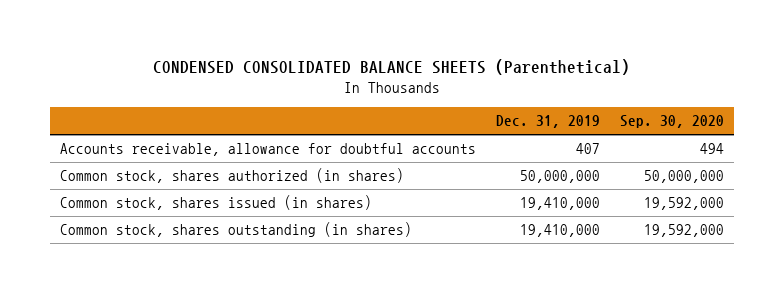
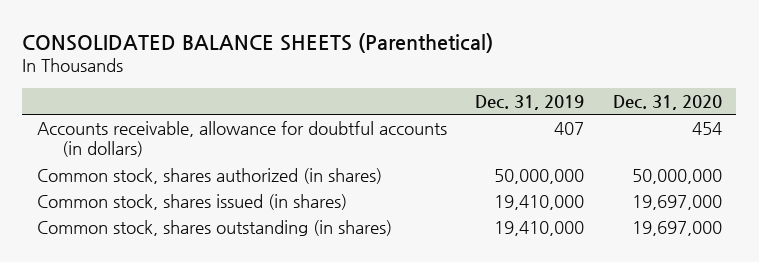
[153,59,631,76] CONDENSED CONSOLIDATED BALANCE SHEETS (Parenthetical) -> [22,32,494,53] CONSOLIDATED BALANCE SHEETS (Parenthetical)
[620,115,725,129] Sep. 30, 2020 -> none
none -> [613,95,723,111] Dec. 31, 2020
[59,143,476,157] Accounts receivable, allowance for doubtful accounts -> [36,120,447,158] Accounts receivable, allowance for doubtful accounts (in dollars)

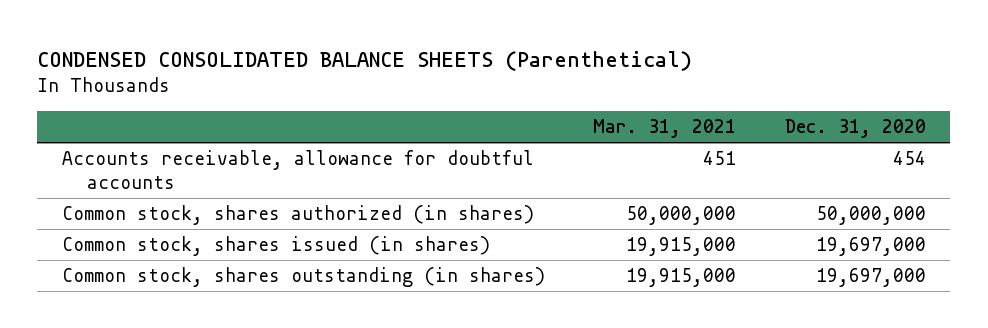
[22,32,494,53] CONSOLIDATED BALANCE SHEETS (Parenthetical) -> [37,50,693,71] CONDENSED CONSOLIDATED BALANCE SHEETS (Parenthetical)
[475,95,585,111] Dec. 31, 2019 -> none
none -> [593,118,737,138] Mar. 31, 2021
[36,120,447,158] Accounts receivable, allowance for doubtful accounts (in dollars) -> [61,150,534,189] Accounts receivable, allowance for doubtful accounts

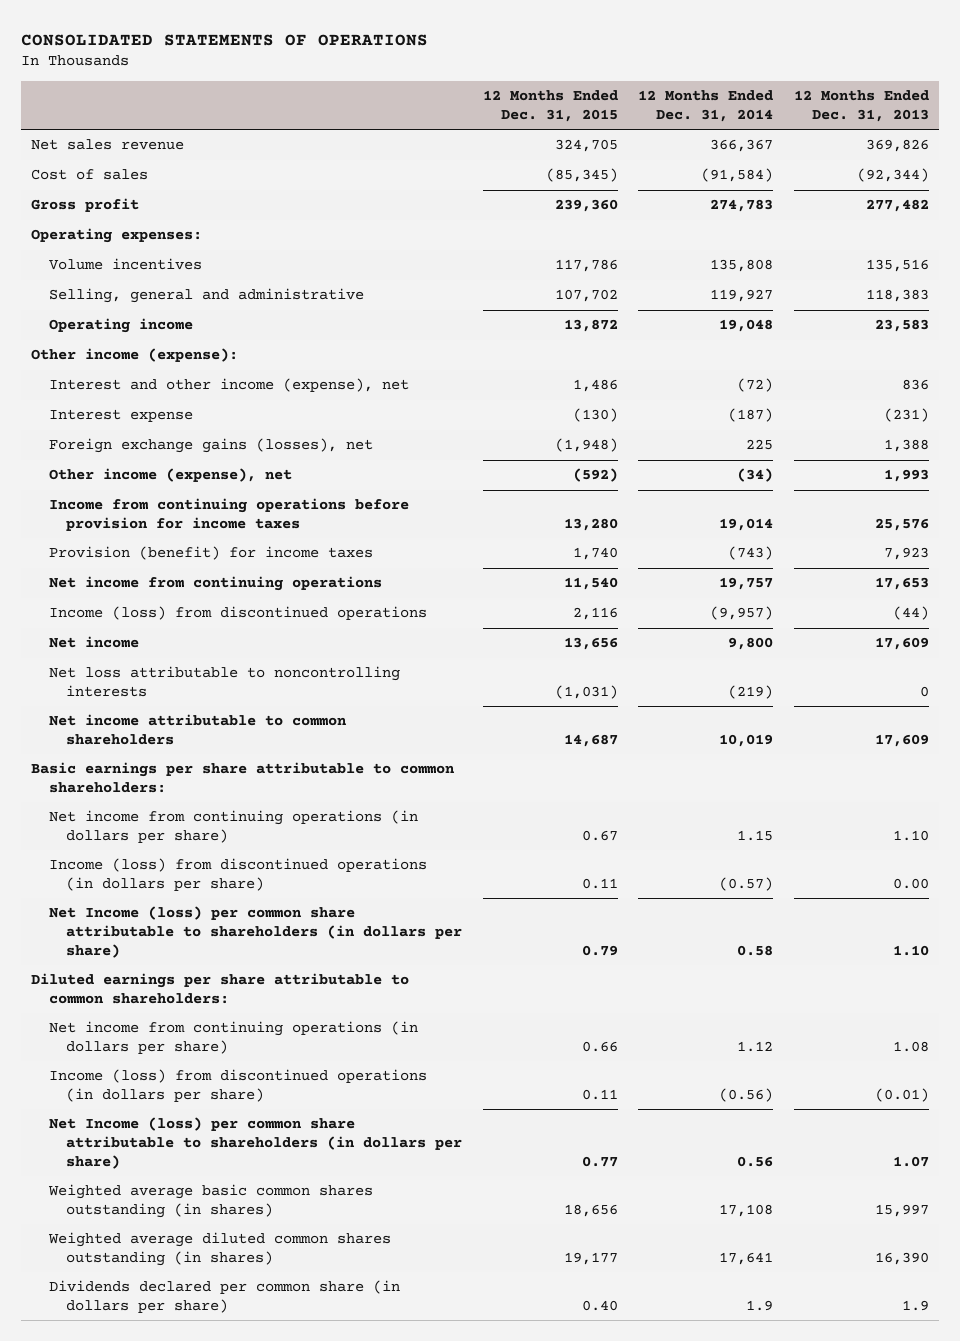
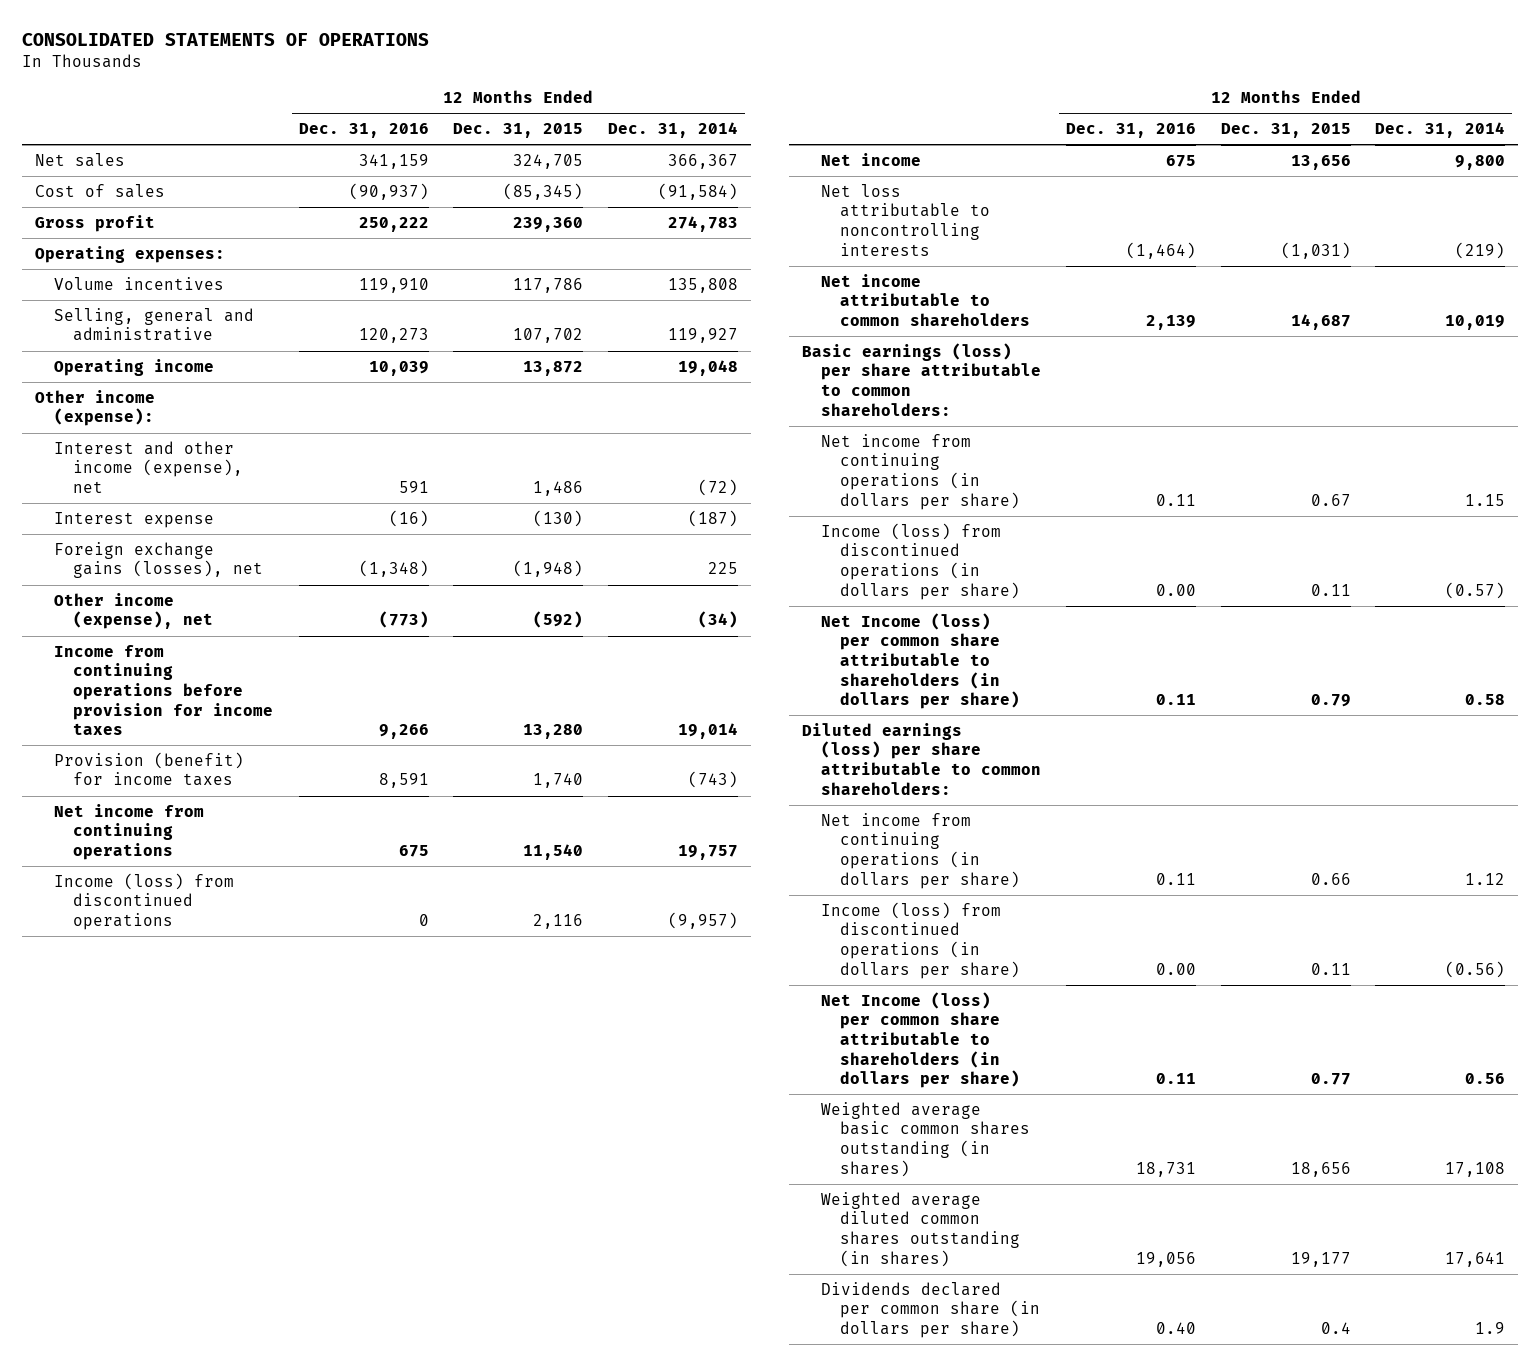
[794,90,930,122] 12 Months Ended Dec. 31, 2013 -> none
none -> [298,122,429,138] Dec. 31, 2016
[31,139,185,151] Net sales revenue -> [34,152,125,167] Net sales
[31,762,456,794] Basic earnings per share attributable to common shareholders: -> [801,342,1041,416] Basic earnings (loss) per share attributable to common shareholders:
[31,973,410,1005] Diluted earnings per share attributable to common shareholders: -> [801,722,1041,795] Diluted earnings (loss) per share attributable to common shareholders:
[581,1300,618,1312] 0.40 -> [1320,1322,1351,1335] 0.4

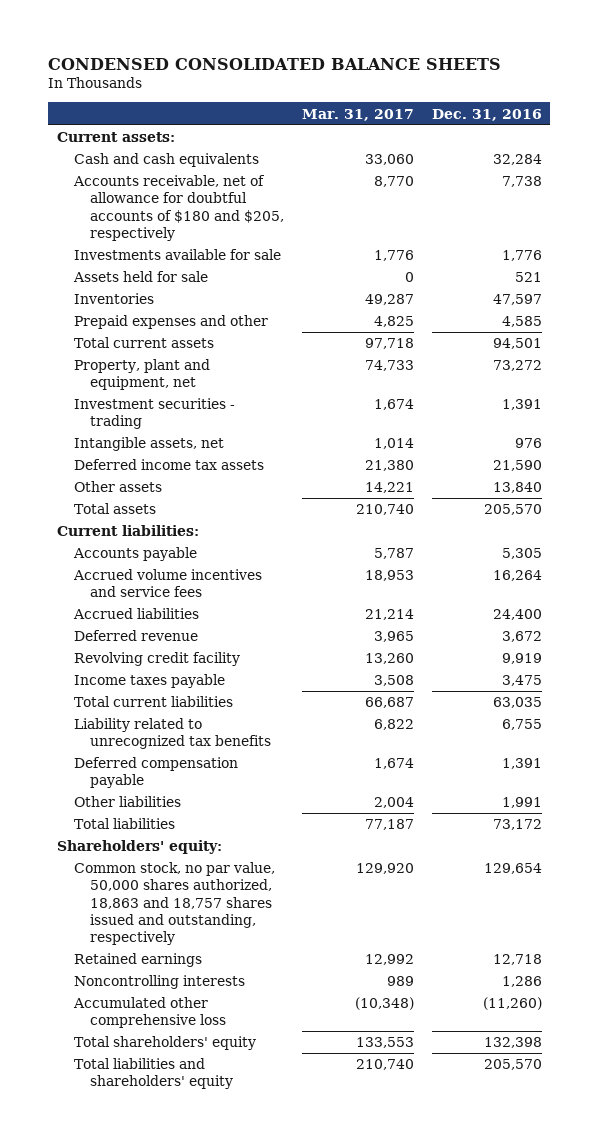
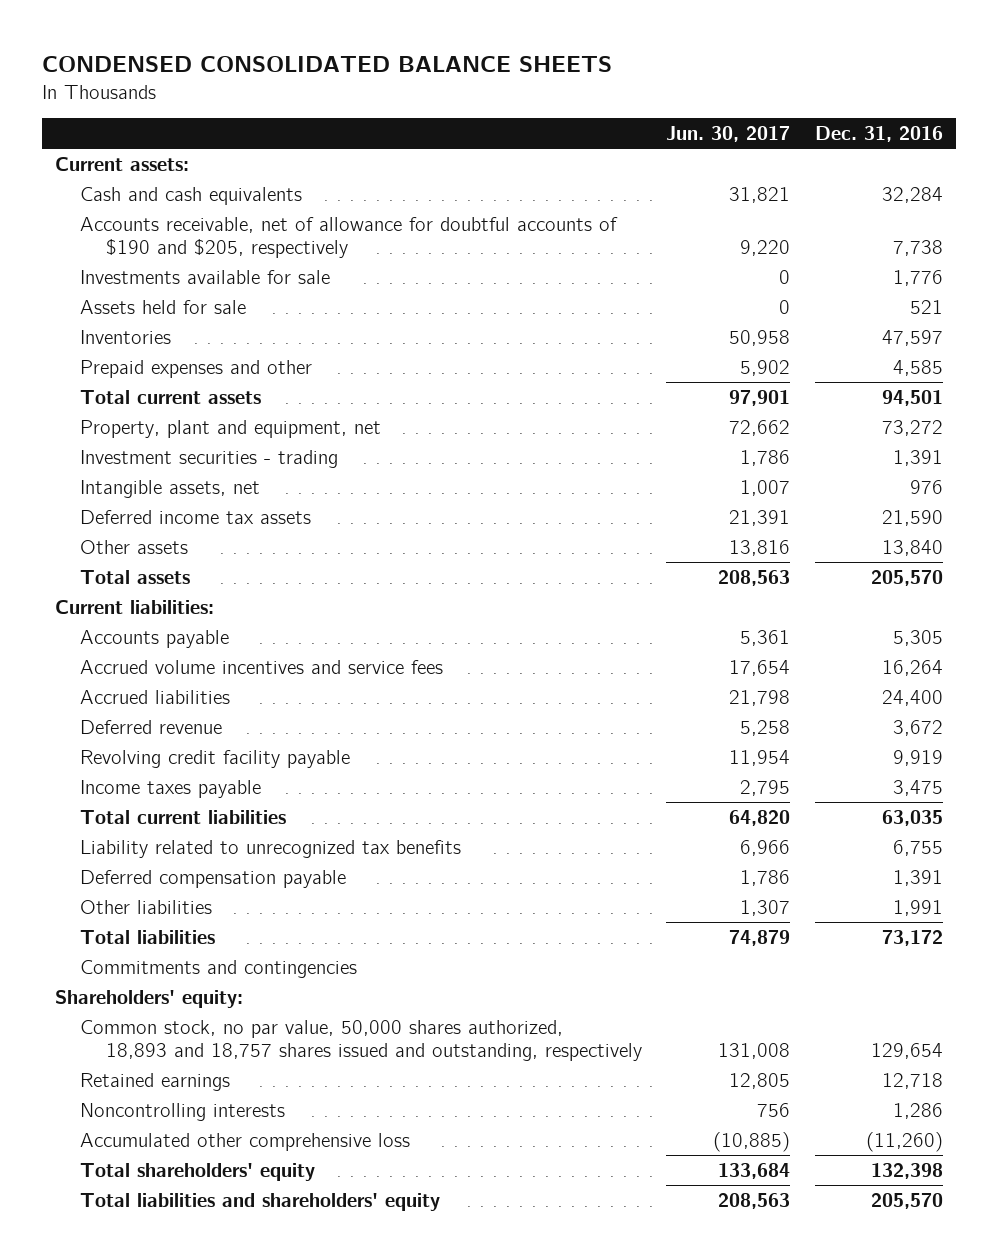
[301,108,414,121] Mar. 31, 2017 -> none
none -> [666,126,791,143] Jun. 30, 2017
[72,175,285,241] Accounts receivable, net of allowance for doubtful accounts of $180 and $205, respectively -> [80,216,619,258] Accounts receivable, net of allowance for doubtful accounts of $190 and $205, respectively
[73,652,240,667] Revolving credit facility -> [80,749,351,768] Revolving credit facility payable
none -> [80,959,358,978] Commitments and contingencies
[73,862,275,946] Common stock, no par value, 50,000 shares authorized, 18,863 and 18,757 shares issued and outstanding, respectively -> [80,1019,642,1061] Common stock, no par value, 50,000 shares authorized, 18,893 and 18,757 shares issued and outstanding, respectively

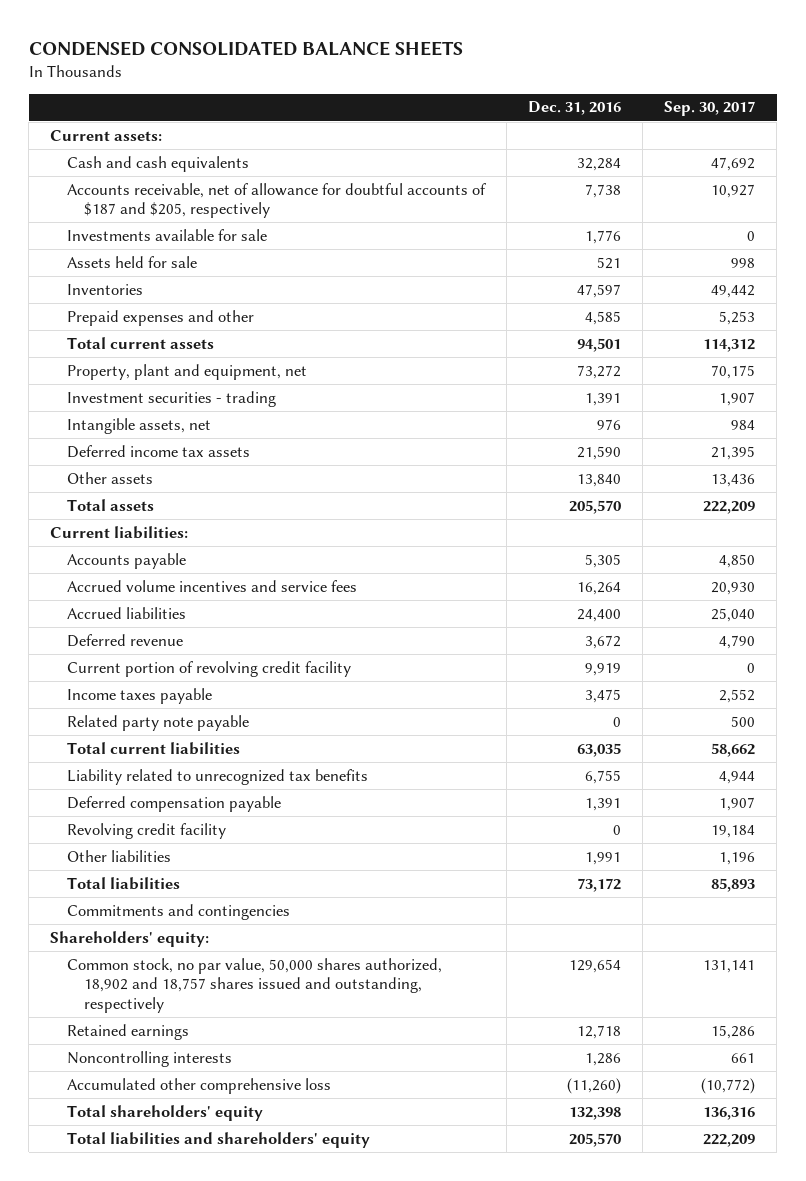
[666,126,791,143] Jun. 30, 2017 -> none
none -> [664,101,756,117] Sep. 30, 2017
[80,216,619,258] Accounts receivable, net of allowance for doubtful accounts of $190 and $205, respectively -> [67,182,487,219] Accounts receivable, net of allowance for doubtful accounts of $187 and $205, respectively
[80,749,351,768] Revolving credit facility payable -> [67,660,352,677] Current portion of revolving credit facility
none -> [67,714,250,731] Related party note payable
none -> [67,822,227,839] Revolving credit facility
[80,1019,642,1061] Common stock, no par value, 50,000 shares authorized, 18,893 and 18,757 shares issued and outstanding, respectively -> [67,957,443,1013] Common stock, no par value, 50,000 shares authorized, 18,902 and 18,757 shares issued and outstanding, respectively

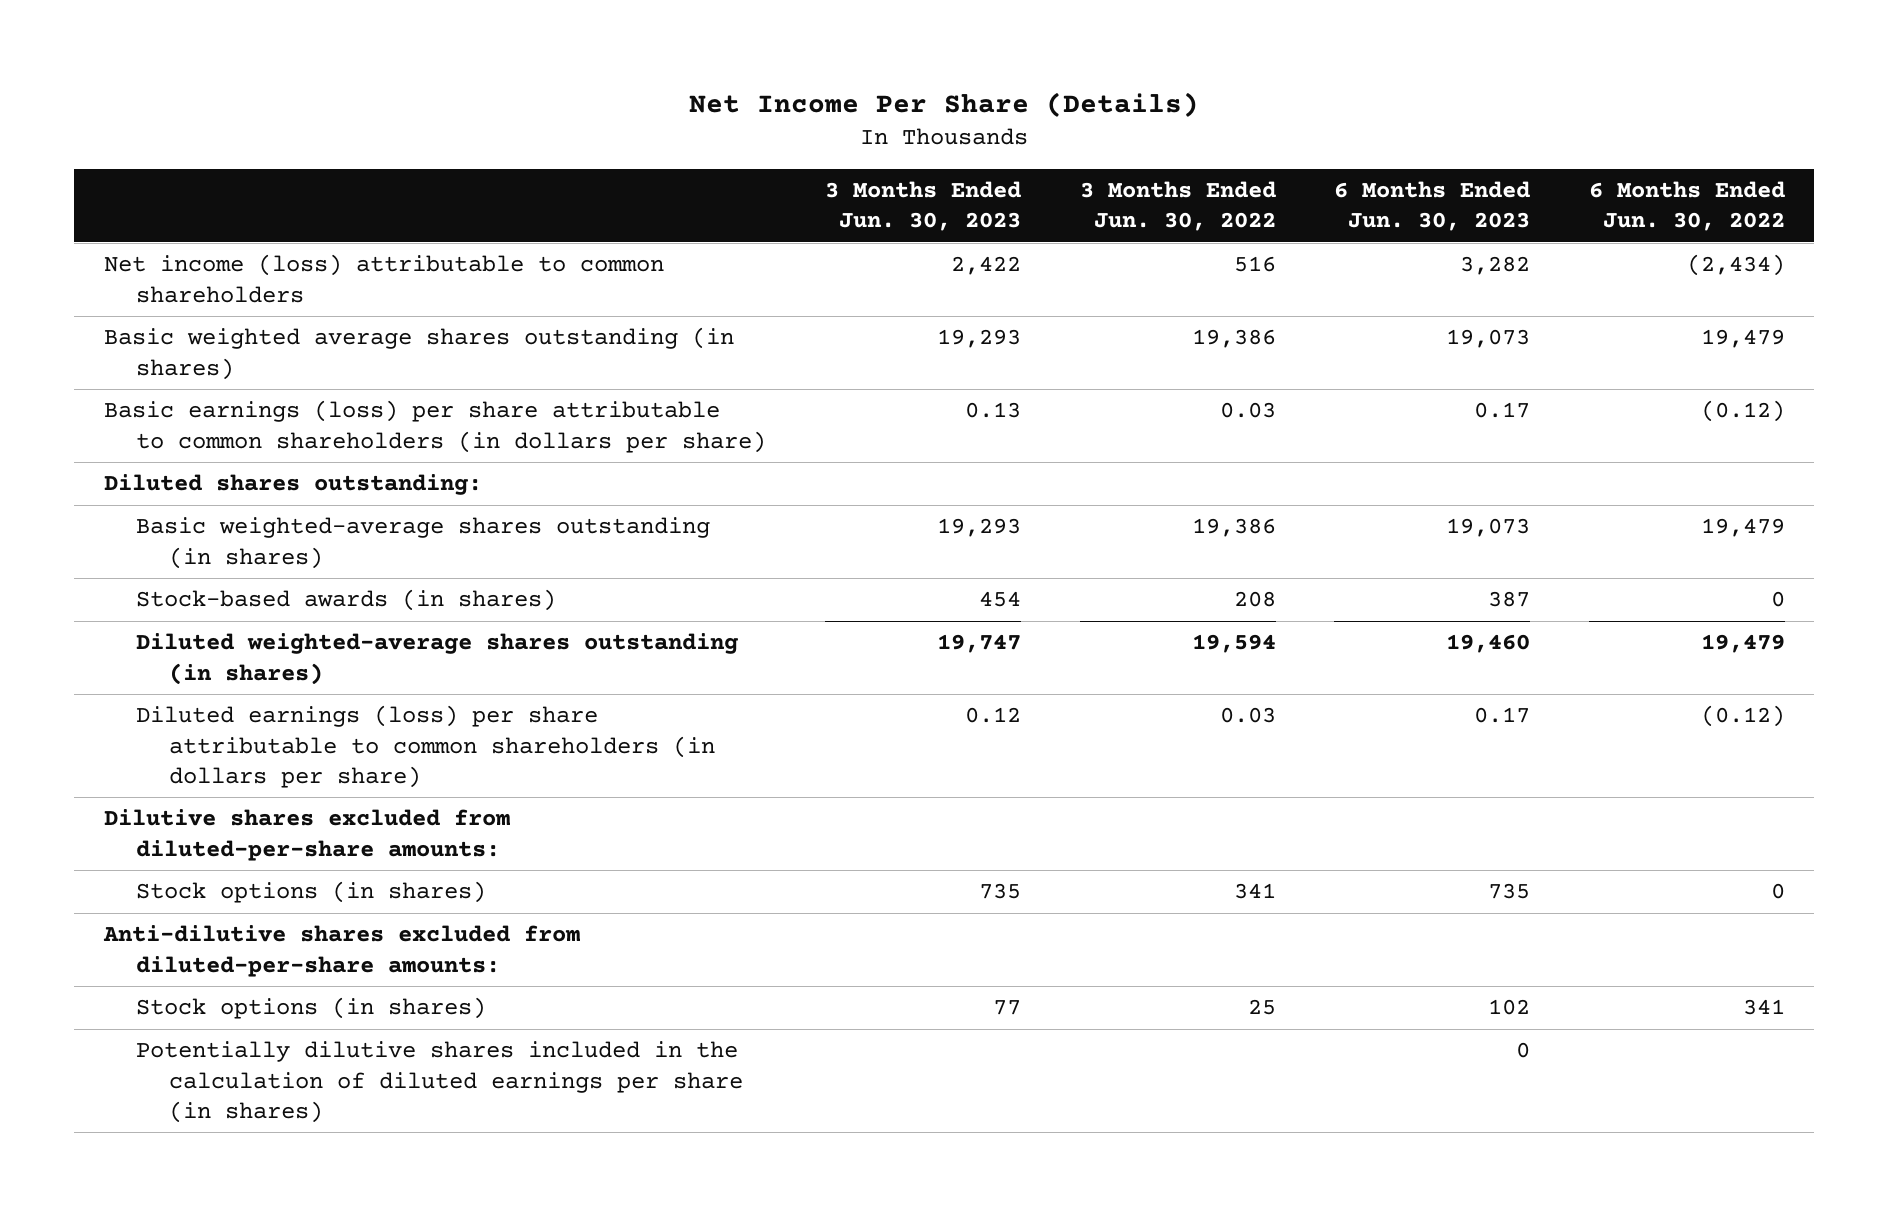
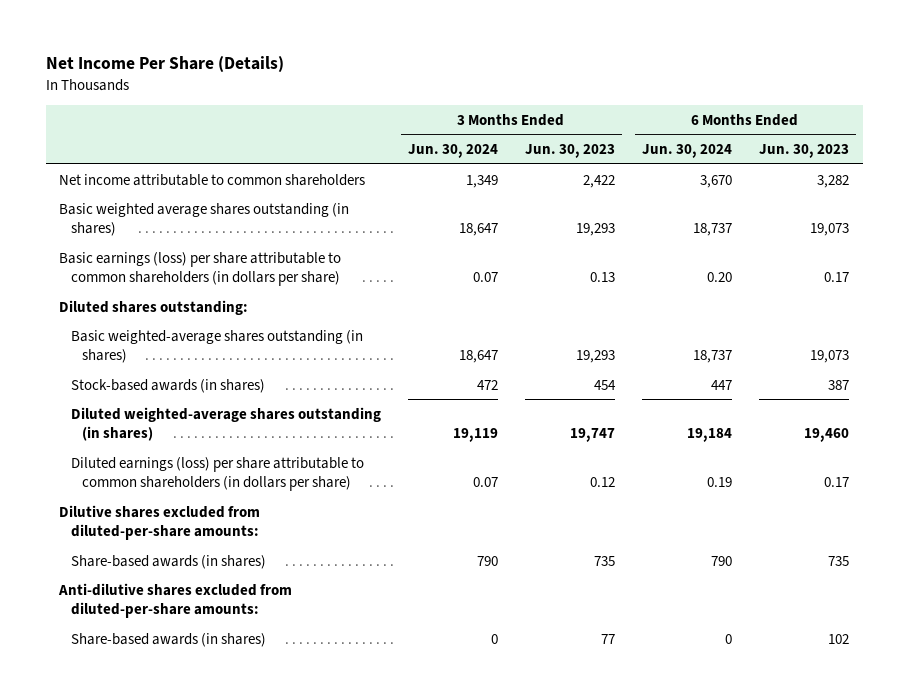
[1079,181,1276,232] 3 Months Ended Jun. 30, 2022 -> none
[1589,181,1786,232] 6 Months Ended Jun. 30, 2022 -> none
none -> [407,144,498,159] Jun. 30, 2024
none -> [641,144,732,159] Jun. 30, 2024
[103,254,664,303] Net income (loss) attributable to common shareholders -> [59,173,366,186] Net income attributable to common shareholders
[136,881,487,904] Stock options (in shares) -> [70,554,266,569] Share-based awards (in shares)
[136,1041,743,1123] Potentially dilutive shares included in the calculation of diluted earnings per share (in shares) -> none
[136,997,487,1020] Stock options (in shares) -> [70,632,266,647] Share-based awards (in shares)

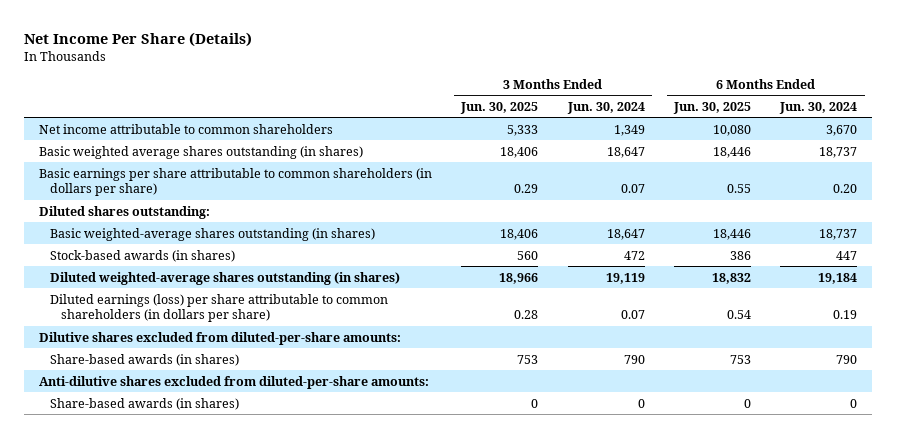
[524,144,615,159] Jun. 30, 2023 -> none
[759,144,850,159] Jun. 30, 2023 -> none
none -> [460,101,539,114] Jun. 30, 2025
none -> [673,101,752,114] Jun. 30, 2025
[59,251,342,287] Basic earnings (loss) per share attributable to common shareholders (in dollars per share) -> [39,167,433,197] Basic earnings per share attributable to common shareholders (in dollars per share)

